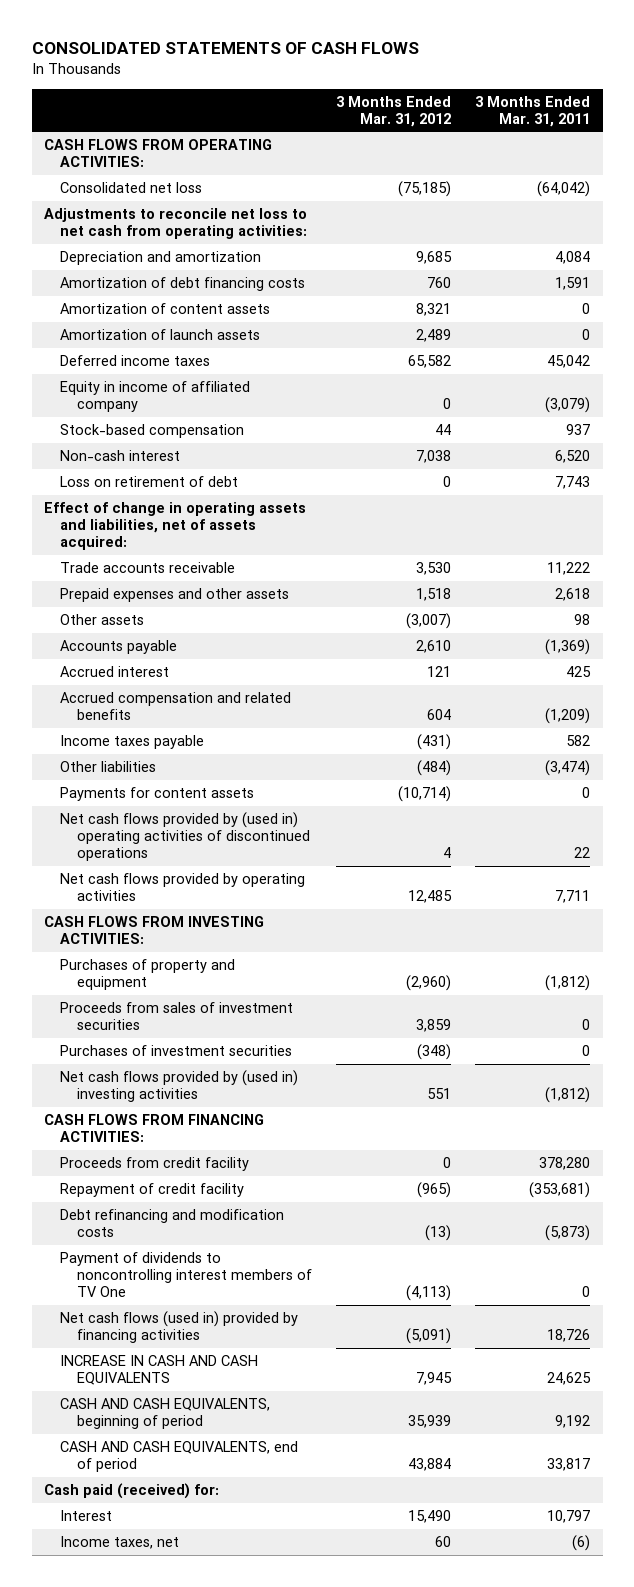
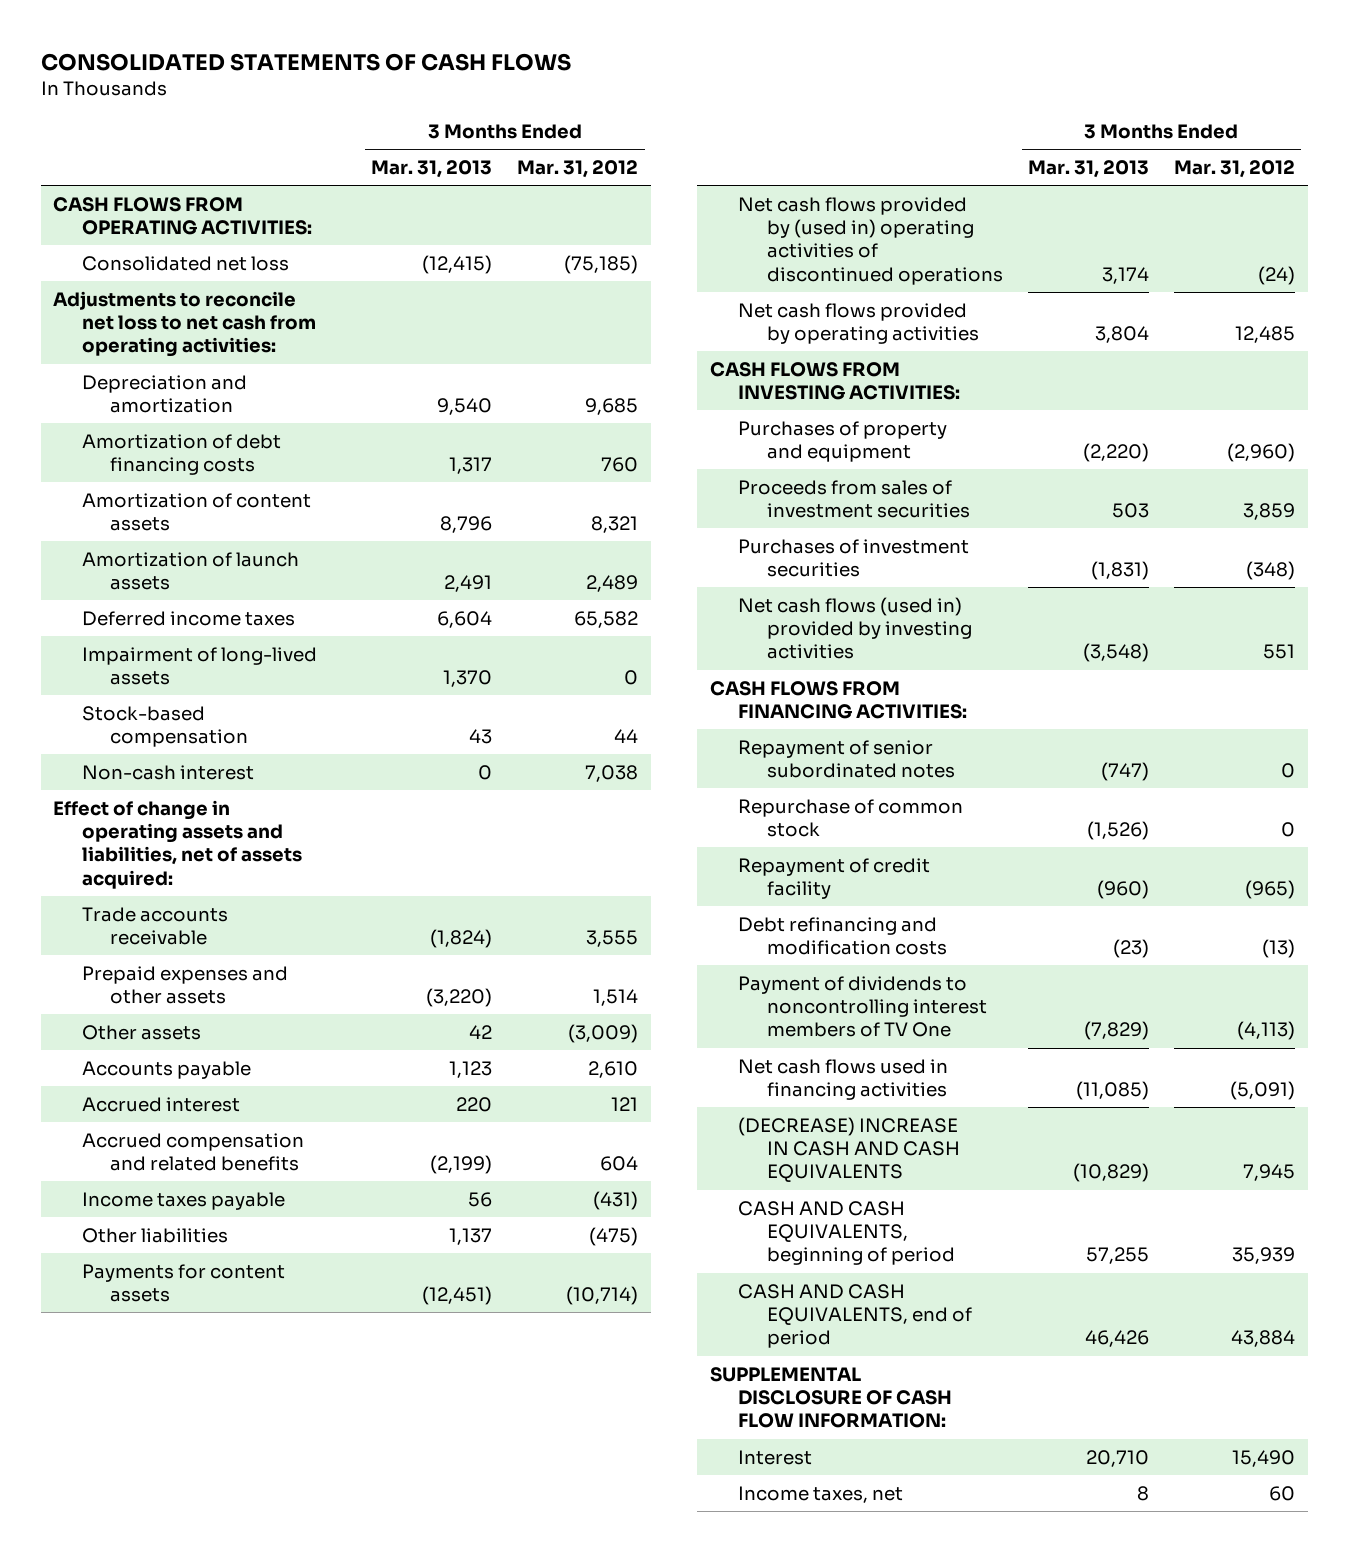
[475,95,591,127] 3 Months Ended Mar. 31, 2011 -> none
none -> [371,159,493,178] Mar. 31, 2013
[60,380,251,413] Equity in income of affiliated company -> none
none -> [81,646,317,686] Impairment of long-lived assets
[60,475,239,487] Loss on retirement of debt -> none
[415,561,451,575] 3,530 -> [586,930,639,948] 3,555
[415,587,451,601] 1,518 -> [593,989,639,1007] 1,514
[405,612,451,629] (3,007) -> [568,1023,639,1043] (3,009)
[416,759,451,776] (484) -> [589,1226,639,1246] (475)
[442,847,451,859] 4 -> [1257,265,1295,285] (24)
[60,1069,299,1103] Net cash flows provided by (used in) investing activities -> [738,596,972,660] Net cash flows (used in) provided by investing activities
[60,1156,250,1171] Proceeds from credit facility -> none
none -> [738,739,955,779] Repayment of senior subordinated notes
none -> [738,798,964,838] Repurchase of common stock
[60,1310,299,1344] Net cash flows (used in) provided by financing activities -> [738,1058,949,1101] Net cash flows used in financing activities
[60,1354,259,1386] INCREASE IN CASH AND CASH EQUIVALENTS -> [738,1116,960,1183] (DECREASE) INCREASE IN CASH AND CASH EQUIVALENTS
[43,1482,219,1499] Cash paid (received) for: -> none
none -> [709,1366,953,1429] SUPPLEMENTAL DISCLOSURE OF CASH FLOW INFORMATION:

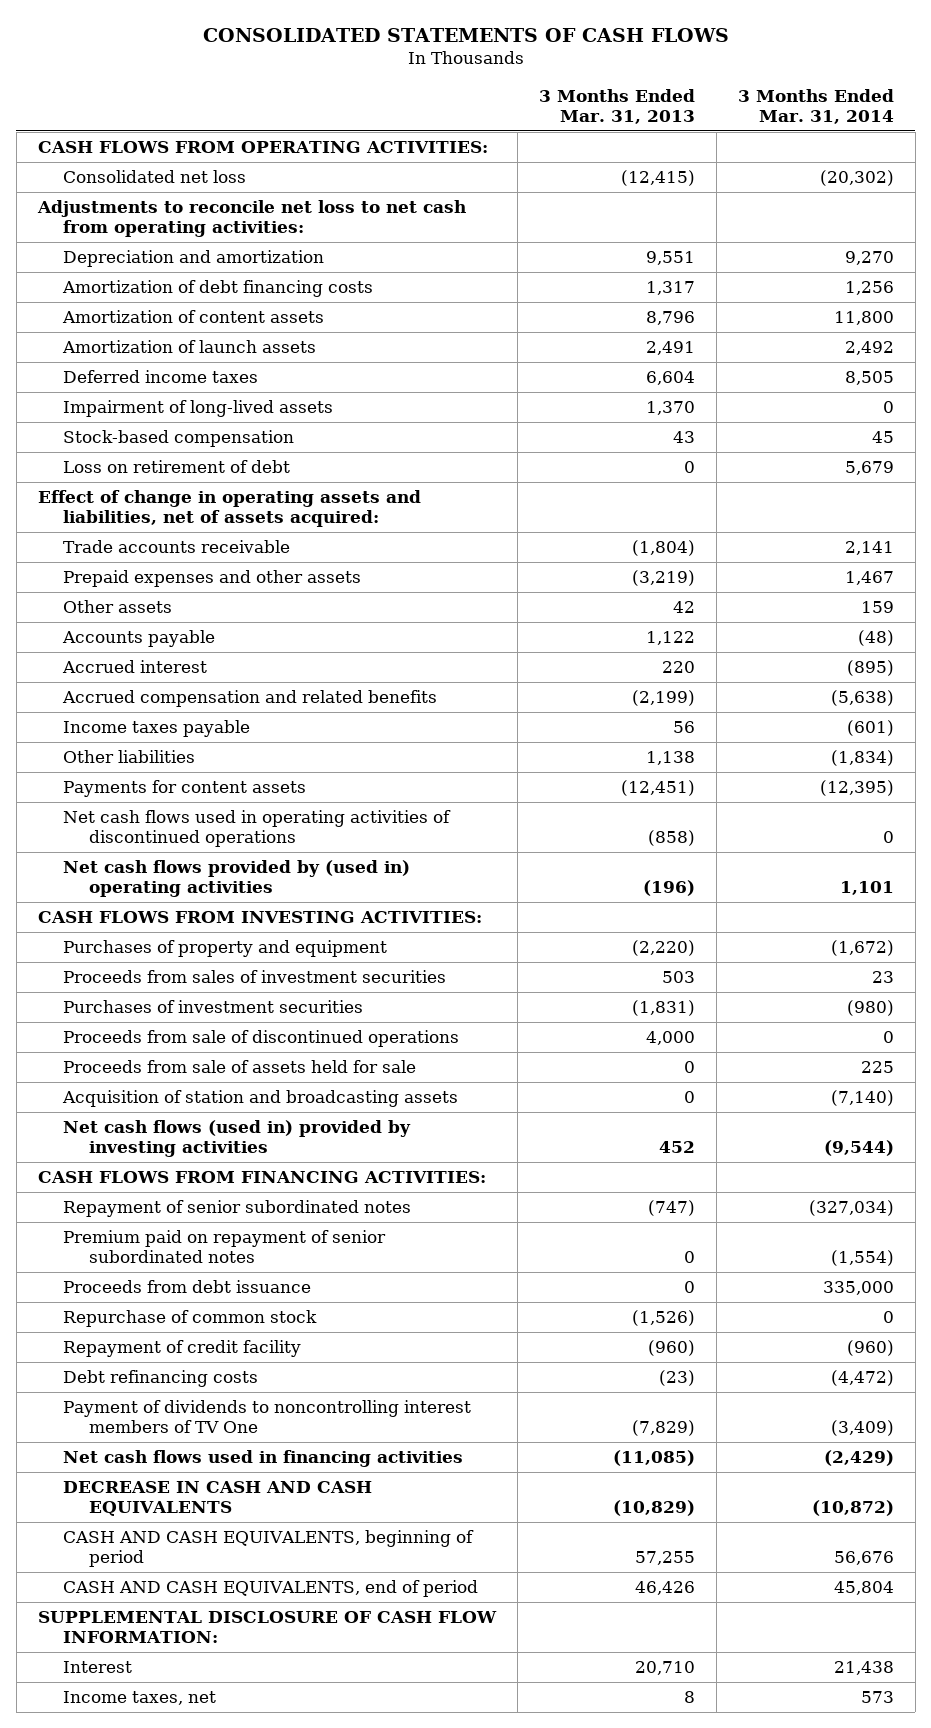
[517,159,639,178] Mar. 31, 2012 -> none
none -> [737,88,894,124] 3 Months Ended Mar. 31, 2014
[437,398,493,416] 9,540 -> [645,251,695,266] 9,551
[81,764,254,780] Non-cash interest -> none
none -> [63,460,291,474] Loss on retirement of debt
[430,929,493,949] (1,824) -> [631,540,695,557] (1,804)
[426,988,493,1008] (3,220) -> [631,570,695,587] (3,219)
[449,1060,493,1078] 1,123 -> [645,631,695,646] 1,122
[449,1227,493,1245] 1,137 -> [645,751,695,766] 1,138
[738,196,1003,285] Net cash flows provided by (used in) operating activities of discontinued operations -> [63,810,452,848] Net cash flows used in operating activities of discontinued operations
[1101,266,1149,284] 3,174 -> [647,830,695,847] (858)
[738,302,979,345] Net cash flows provided by operating activities -> [63,860,411,898] Net cash flows provided by (used in) operating activities
[1094,326,1149,344] 3,804 -> [642,880,695,897] (196)
none -> [63,1030,460,1048] Proceeds from sale of discontinued operations
none -> [63,1060,417,1074] Proceeds from sale of assets held for sale
none -> [62,1090,459,1108] Acquisition of station and broadcasting assets
[1082,643,1149,663] (3,548) -> [658,1141,695,1154] 452
none -> [63,1230,387,1264] Premium paid on repayment of senior subordinated notes
none -> [63,1280,312,1294] Proceeds from debt issuance
[738,916,947,956] Debt refinancing and modification costs -> [63,1370,259,1388] Debt refinancing costs
[738,1116,960,1183] (DECREASE) INCREASE IN CASH AND CASH EQUIVALENTS -> [63,1481,373,1517] DECREASE IN CASH AND CASH EQUIVALENTS

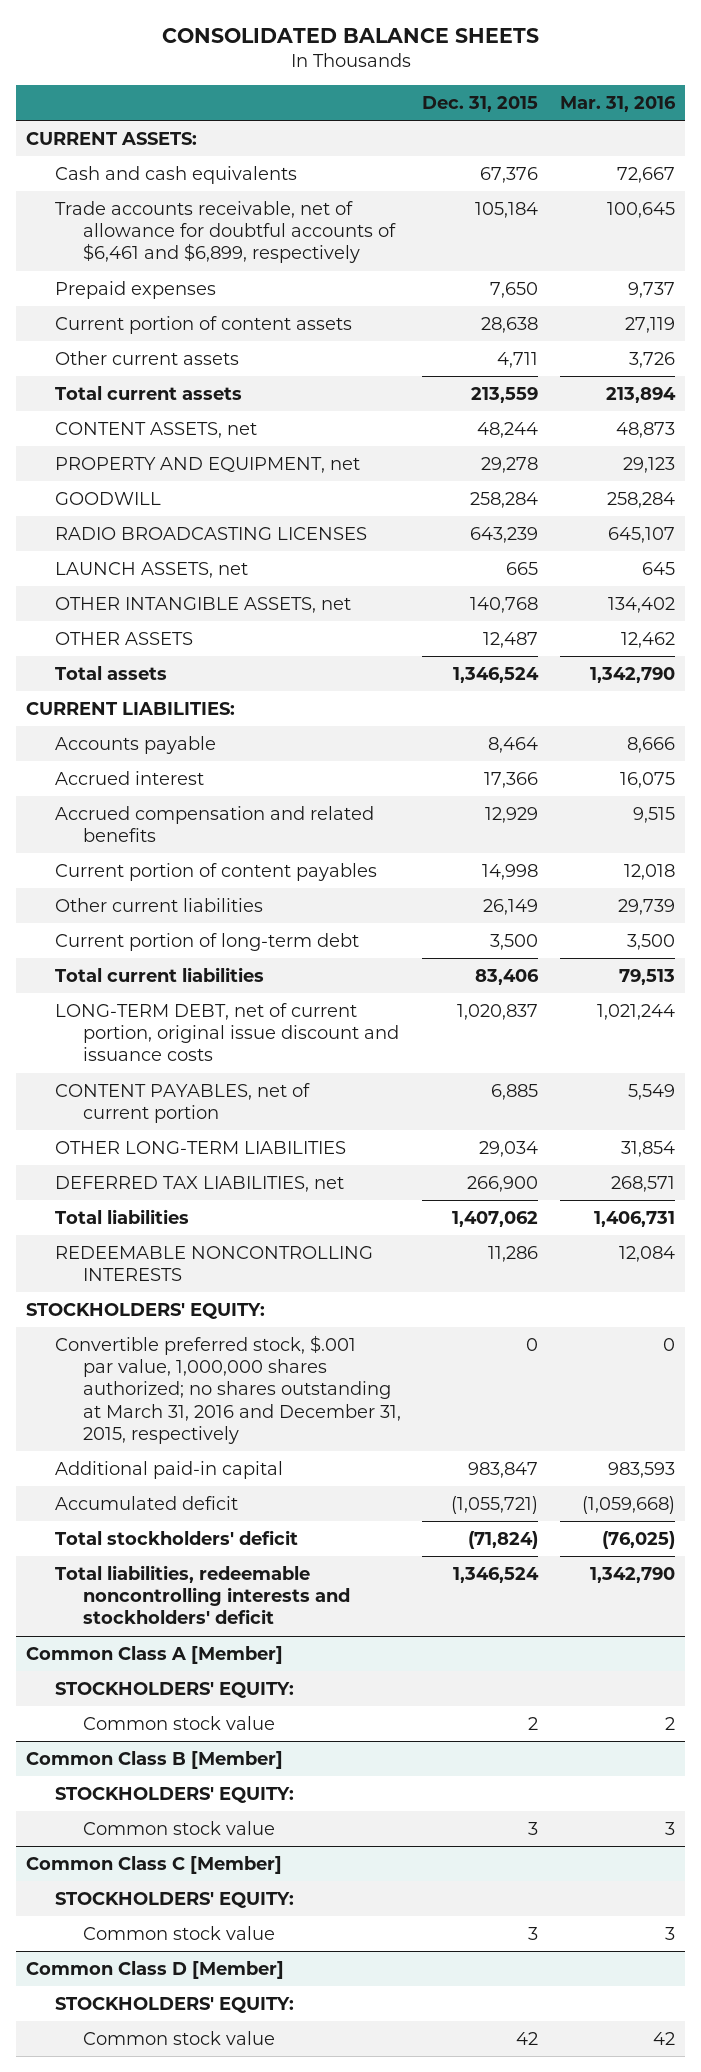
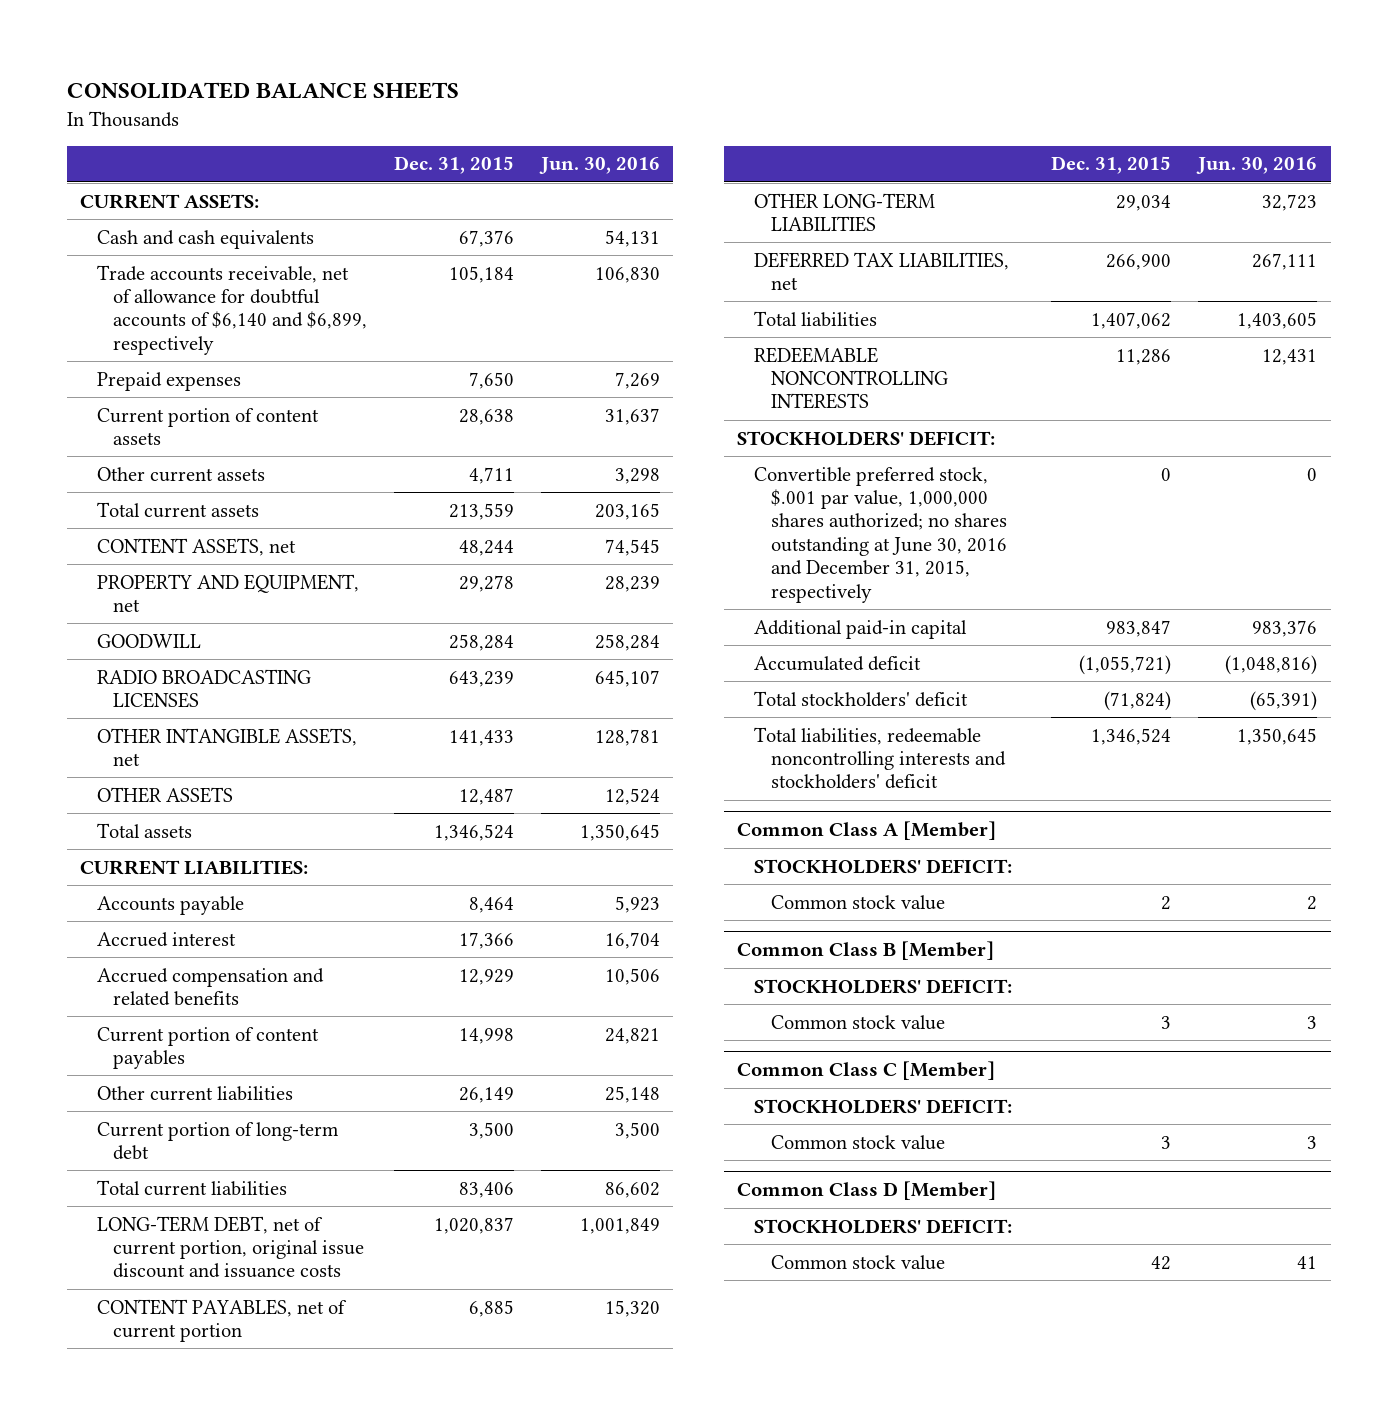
[559,95,676,112] Mar. 31, 2016 -> none
none -> [538,157,660,175] Jun. 30, 2016
[54,200,396,264] Trade accounts receivable, net of allowance for doubtful accounts of $6,461 and $6,899, respectively -> [96,264,368,355] Trade accounts receivable, net of allowance for doubtful accounts of $6,140 and $6,899, respectively
[54,561,248,578] LAUNCH ASSETS, net -> none
[470,596,539,613] 140,768 -> [449,729,515,746] 141,433
[26,1302,266,1319] STOCKHOLDERS' EQUITY: -> [737,430,996,446] STOCKHOLDERS' DEFICIT:
[54,1334,401,1444] Convertible preferred stock, $.001 par value, 1,000,000 shares authorized; no shares outstanding at March 31, 2016 and December 31, 2015, respectively -> [754,466,1007,603] Convertible preferred stock, $.001 par value, 1,000,000 shares authorized; no shares outstanding at June 30, 2016 and December 31, 2015, respectively
[54,1681,294,1698] STOCKHOLDERS' EQUITY: -> [754,858,1013,874] STOCKHOLDERS' DEFICIT:
[54,1786,294,1803] STOCKHOLDERS' EQUITY: -> [754,978,1013,994] STOCKHOLDERS' DEFICIT:
[54,1891,294,1908] STOCKHOLDERS' EQUITY: -> [754,1098,1013,1114] STOCKHOLDERS' DEFICIT:
[54,1996,294,2013] STOCKHOLDERS' EQUITY: -> [754,1218,1013,1234] STOCKHOLDERS' DEFICIT:

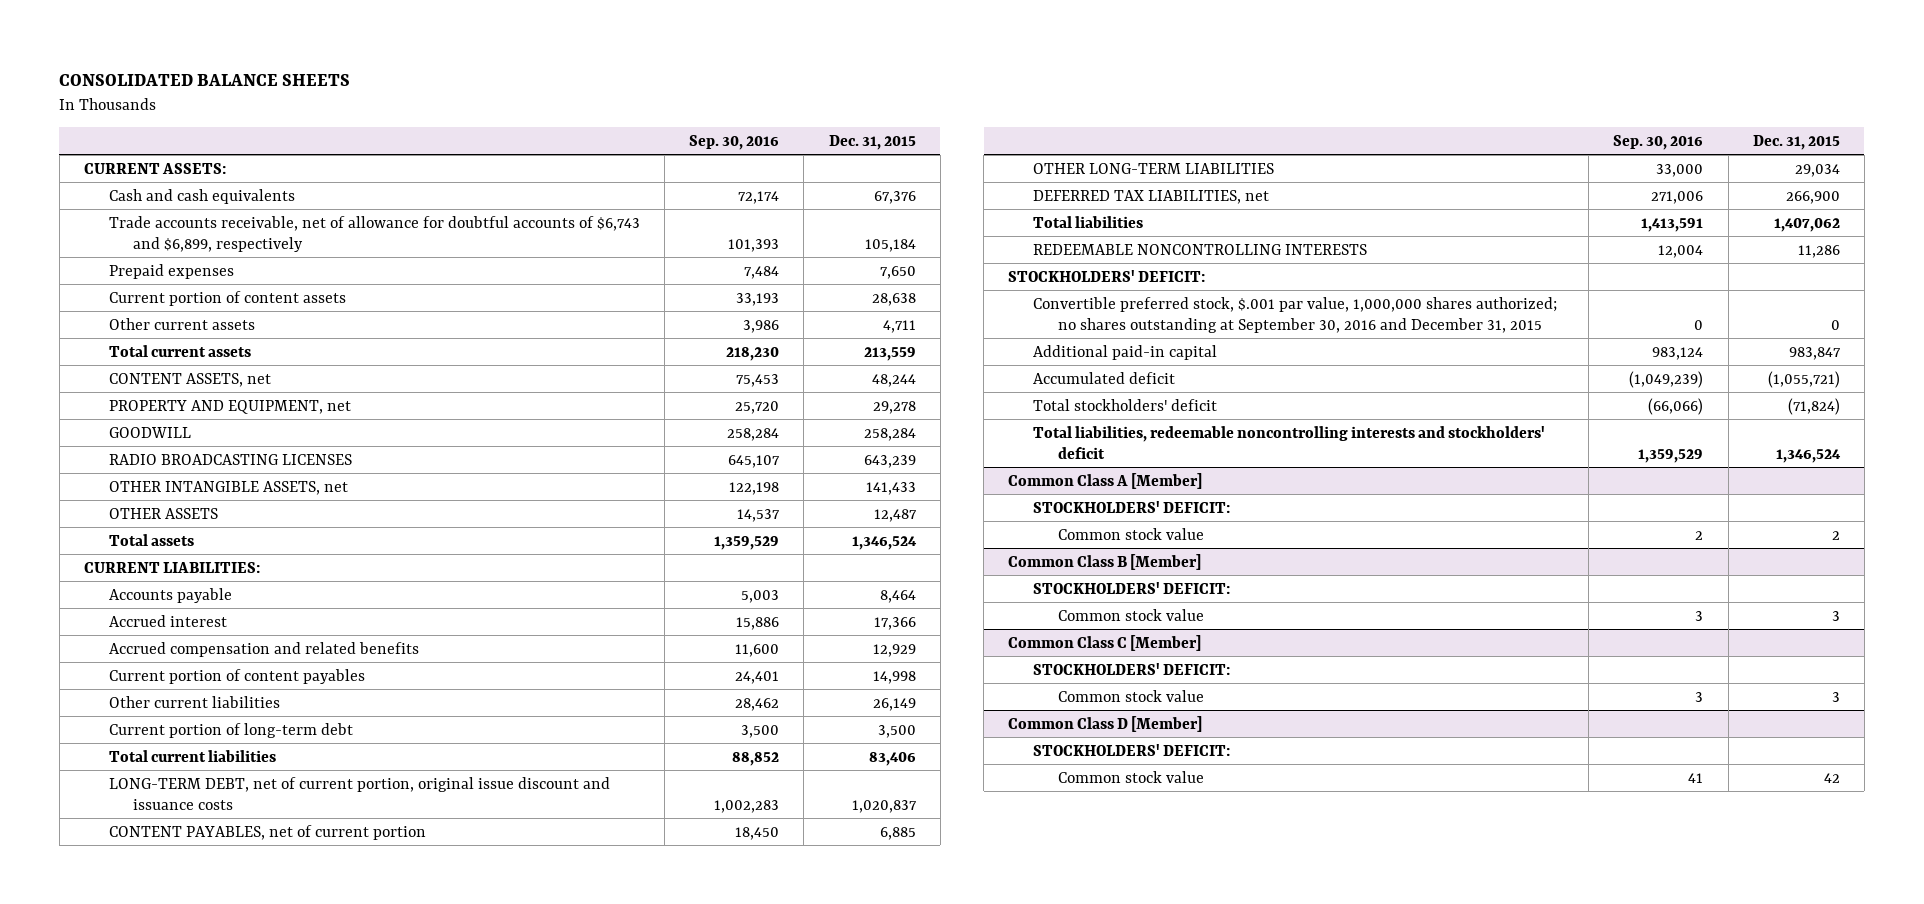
[538,157,660,175] Jun. 30, 2016 -> none
none -> [689,134,780,150] Sep. 30, 2016
[96,264,368,355] Trade accounts receivable, net of allowance for doubtful accounts of $6,140 and $6,899, respectively -> [108,215,640,252] Trade accounts receivable, net of allowance for doubtful accounts of $6,743 and $6,899, respectively
[754,466,1007,603] Convertible preferred stock, $.001 par value, 1,000,000 shares authorized; no shares outstanding at June 30, 2016 and December 31, 2015, respectively -> [1032,296,1557,333] Convertible preferred stock, $.001 par value, 1,000,000 shares authorized; no shares outstanding at September 30, 2016 and December 31, 2015

